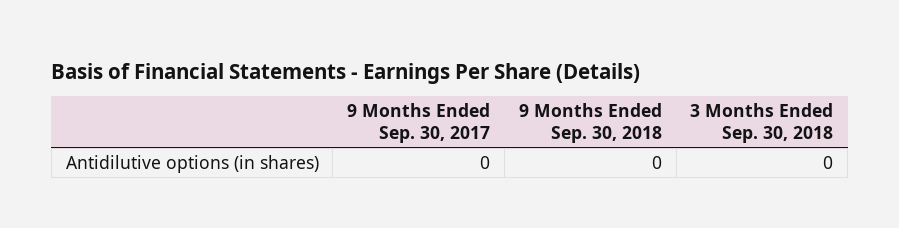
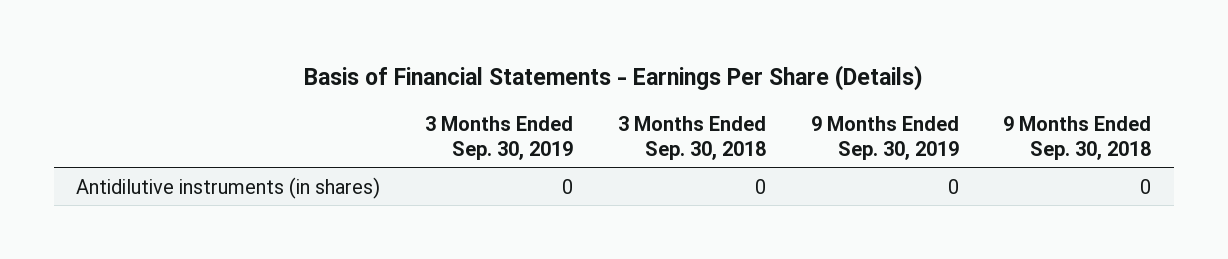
[347,103,491,143] 9 Months Ended Sep. 30, 2017 -> none
none -> [425,115,574,161] 3 Months Ended Sep. 30, 2019
none -> [810,115,959,161] 9 Months Ended Sep. 30, 2019
[65,155,319,174] Antidilutive options (in shares) -> [76,176,381,199] Antidilutive instruments (in shares)

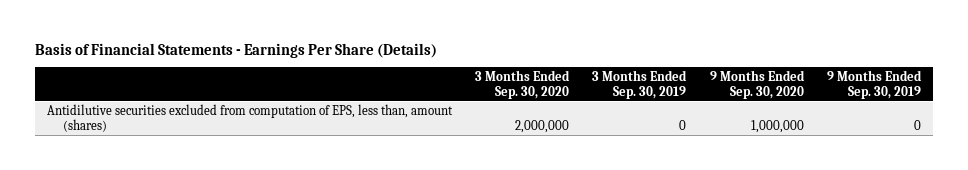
[617,115,766,161] 3 Months Ended Sep. 30, 2018 -> none
[1003,115,1152,161] 9 Months Ended Sep. 30, 2018 -> none
none -> [475,69,571,99] 3 Months Ended Sep. 30, 2020
none -> [709,69,805,99] 9 Months Ended Sep. 30, 2020
[76,176,381,199] Antidilutive instruments (in shares) -> [46,104,453,133] Antidilutive securities excluded from computation of EPS, less than, amount (shares)

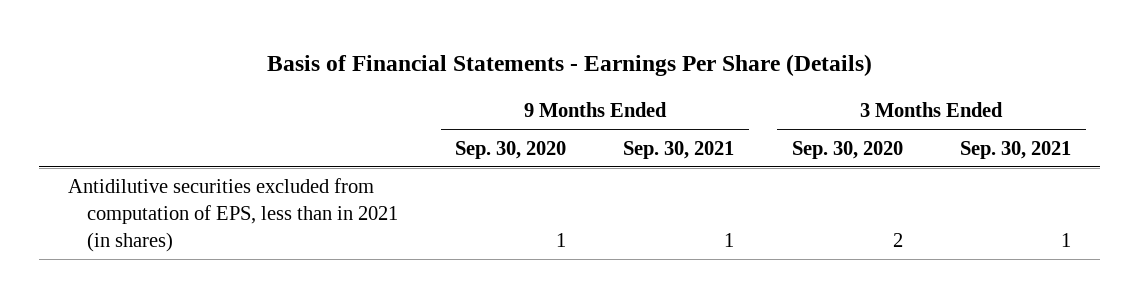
[592,69,688,99] 3 Months Ended Sep. 30, 2019 -> none
[826,69,922,99] 9 Months Ended Sep. 30, 2019 -> none
none -> [623,140,735,159] Sep. 30, 2021
none -> [960,140,1072,159] Sep. 30, 2021
[46,104,453,133] Antidilutive securities excluded from computation of EPS, less than, amount (shares) -> [67,178,398,252] Antidilutive securities excluded from computation of EPS, less than in 2021 (in shares)
[515,120,570,134] 2,000,000 -> [892,232,903,247] 2
[750,120,804,134] 1,000,000 -> [555,232,566,247] 1

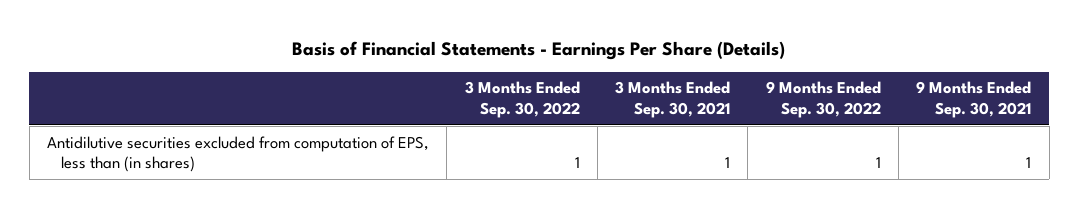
[454,140,566,159] Sep. 30, 2020 -> none
[791,140,903,159] Sep. 30, 2020 -> none
none -> [464,81,580,118] 3 Months Ended Sep. 30, 2022
none -> [765,81,881,118] 9 Months Ended Sep. 30, 2022
[67,178,398,252] Antidilutive securities excluded from computation of EPS, less than in 2021 (in shares) -> [46,135,429,173] Antidilutive securities excluded from computation of EPS, less than (in shares)

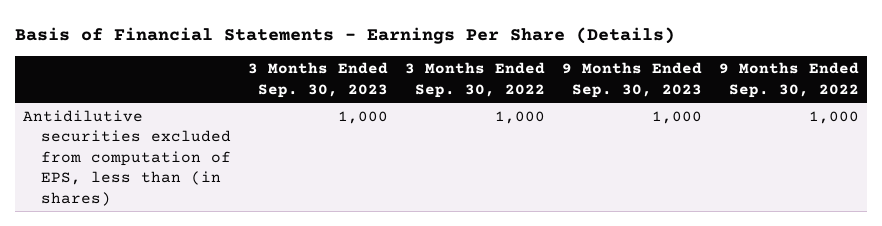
[615,81,731,118] 3 Months Ended Sep. 30, 2021 -> none
[916,81,1032,118] 9 Months Ended Sep. 30, 2021 -> none
none -> [248,62,389,98] 3 Months Ended Sep. 30, 2023
none -> [561,62,702,98] 9 Months Ended Sep. 30, 2023
[574,157,580,169] 1 -> [494,110,545,124] 1,000
[875,157,881,169] 1 -> [808,110,859,124] 1,000

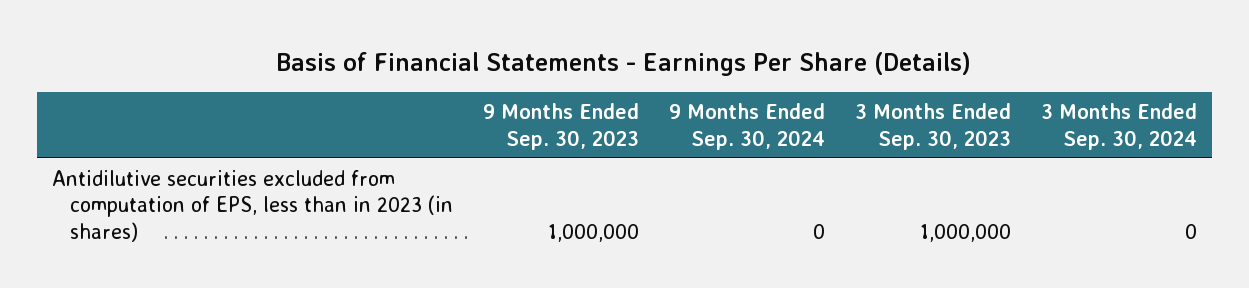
[404,62,545,98] 3 Months Ended Sep. 30, 2022 -> none
[718,62,859,98] 9 Months Ended Sep. 30, 2022 -> none
none -> [668,103,825,150] 9 Months Ended Sep. 30, 2024
none -> [1040,103,1197,150] 3 Months Ended Sep. 30, 2024
[23,109,232,207] Antidilutive securities excluded from computation of EPS, less than (in shares) -> [51,169,453,243] Antidilutive securities excluded from computation of EPS, less than in 2023 (in shares)
[338,110,389,124] 1,000 -> [919,224,1011,243] 1,000,000
[651,110,702,124] 1,000 -> [547,224,639,243] 1,000,000

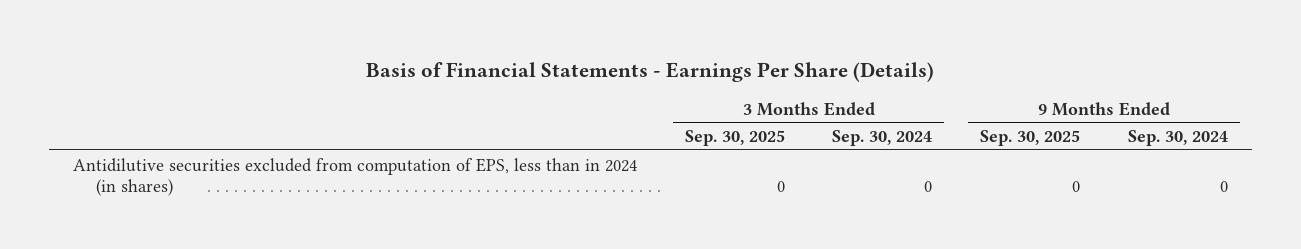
[482,103,639,150] 9 Months Ended Sep. 30, 2023 -> none
[854,103,1011,150] 3 Months Ended Sep. 30, 2023 -> none
none -> [684,130,785,147] Sep. 30, 2025
none -> [980,130,1081,147] Sep. 30, 2025
[51,169,453,243] Antidilutive securities excluded from computation of EPS, less than in 2023 (in shares) -> [72,157,637,197] Antidilutive securities excluded from computation of EPS, less than in 2024 (in shares)

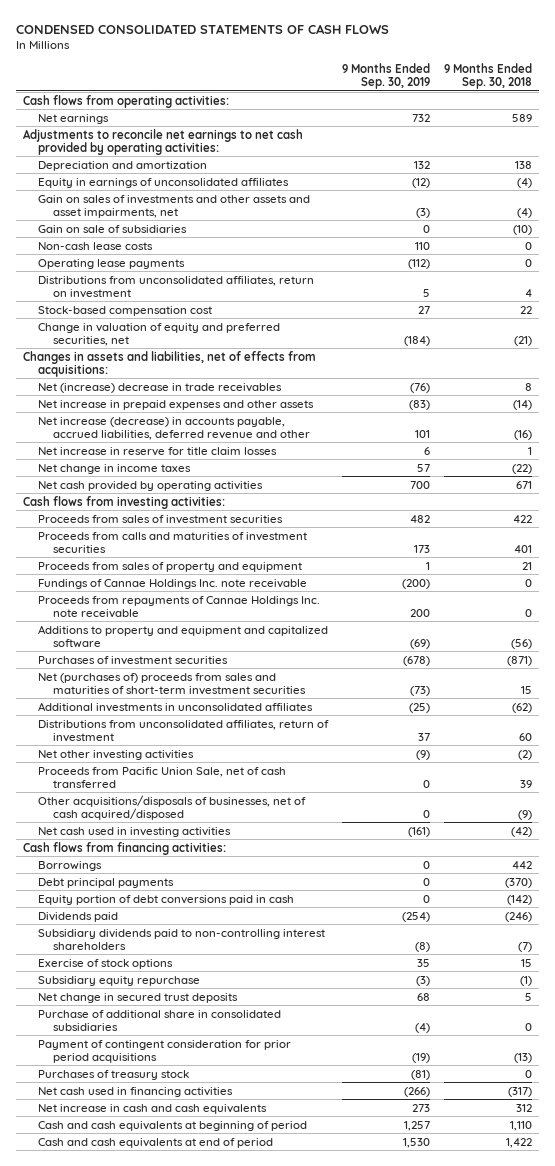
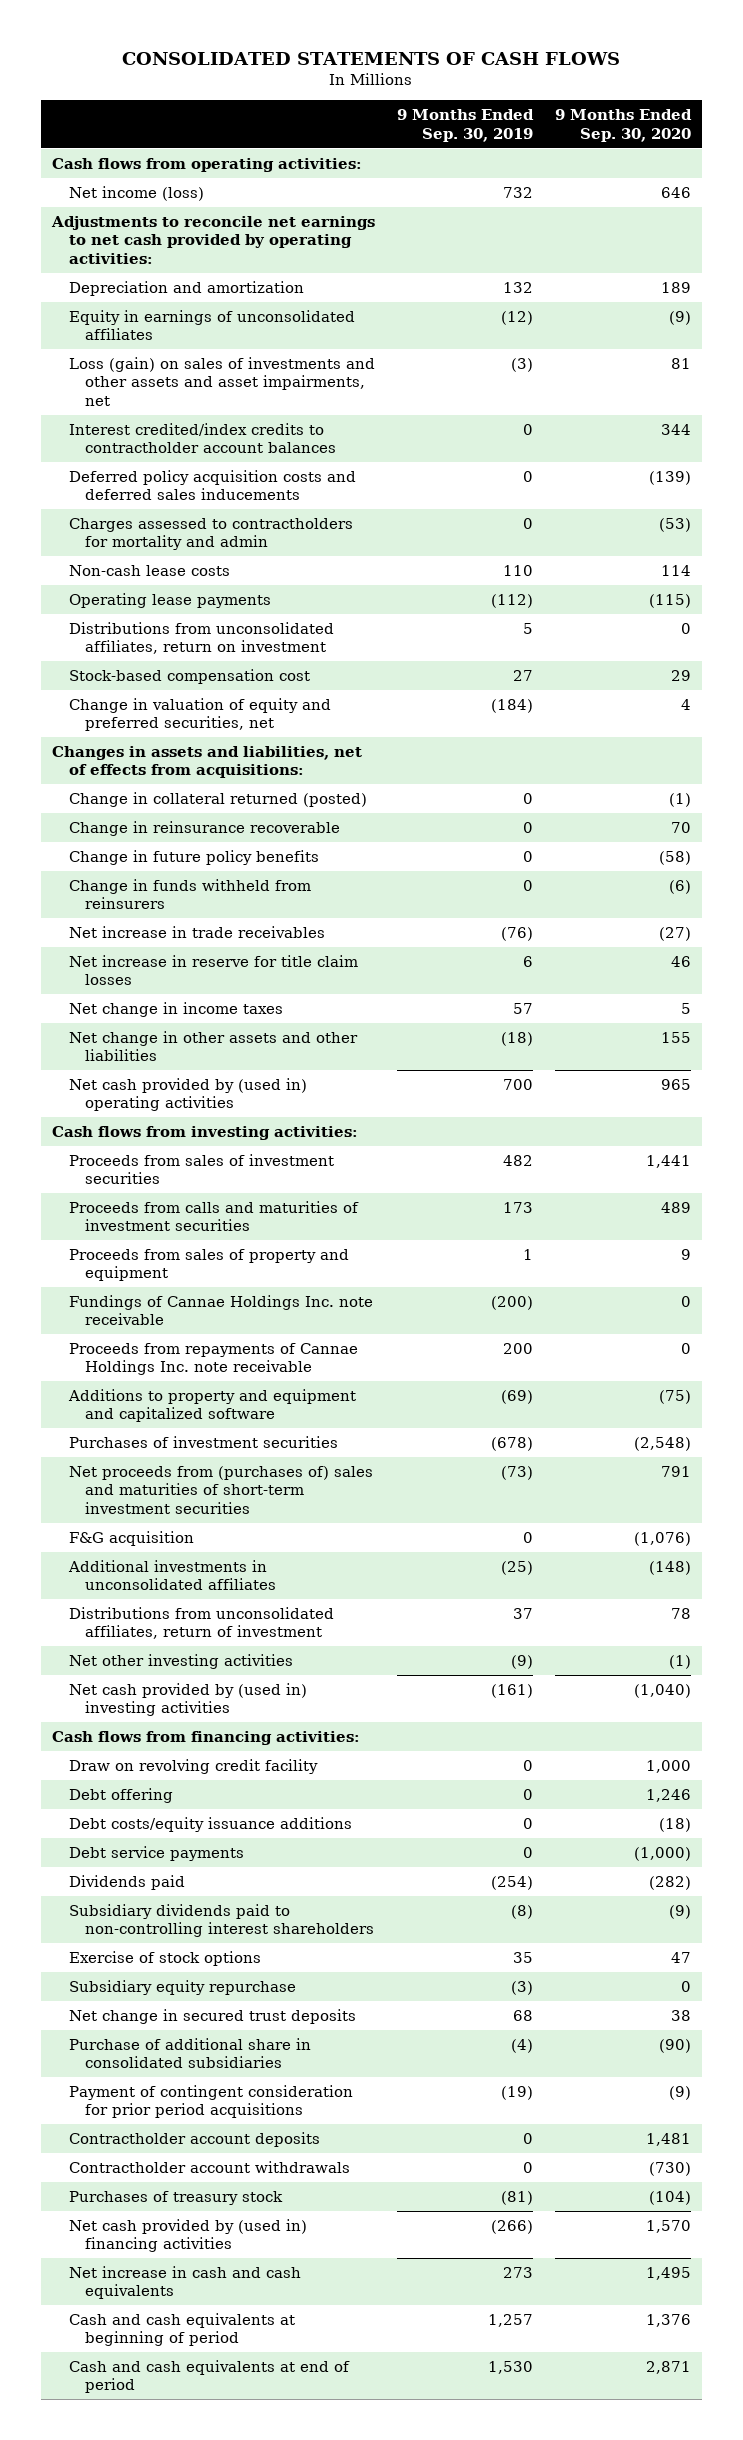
[16,23,390,34] CONDENSED CONSOLIDATED STATEMENTS OF CASH FLOWS -> [122,51,621,65] CONSOLIDATED STATEMENTS OF CASH FLOWS
[444,63,533,90] 9 Months Ended Sep. 30, 2018 -> none
none -> [554,109,692,142] 9 Months Ended Sep. 30, 2020
[38,113,110,124] Net earnings -> [68,185,204,201] Net income (loss)
[38,224,188,233] Gain on sale of subsidiaries -> none
[38,194,311,218] Gain on sales of investments and other assets and asset impairments, net -> [68,356,375,407] Loss (gain) on sales of investments and other assets and asset impairments, net
none -> [68,422,337,454] Interest credited/index credits to contractholder account balances
none -> [68,469,356,501] Deferred policy acquisition costs and deferred sales inducements
none -> [68,517,353,551] Charges assessed to contractholders for mortality and admin
[38,399,315,410] Net increase in prepaid expenses and other assets -> none
[38,416,311,440] Net increase (decrease) in accounts payable, accrued liabilities, deferred revenue and other -> none
none -> [68,791,367,807] Change in collateral returned (posted)
none -> [68,820,340,836] Change in reinsurance recoverable
none -> [68,849,319,865] Change in future policy benefits
none -> [68,878,311,910] Change in funds withheld from reinsurers
[38,382,283,393] Net (increase) decrease in trade receivables -> [68,925,325,938] Net increase in trade receivables
none -> [68,1030,358,1062] Net change in other assets and other liabilities
[38,480,264,491] Net cash provided by operating activities -> [68,1077,307,1112] Net cash provided by (used in) operating activities
[38,672,307,695] Net (purchases of) proceeds from sales and maturities of short-term investment securities -> [68,1465,373,1515] Net proceeds from (purchases of) sales and maturities of short-term investment securities
none -> [68,1530,194,1546] F&G acquisition
[38,766,287,788] Proceeds from Pacific Union Sale, net of cash transferred -> none
[38,794,307,820] Other acquisitions/disposals of businesses, net of cash acquired/disposed -> none
[38,826,232,837] Net cash used in investing activities -> [68,1682,307,1717] Net cash provided by (used in) investing activities
[38,860,103,871] Borrowings -> none
[38,894,295,905] Equity portion of debt conversions paid in cash -> none
none -> [68,1758,318,1774] Draw on revolving credit facility
none -> [68,1787,173,1803] Debt offering
none -> [68,1816,352,1832] Debt costs/equity issuance additions
[38,877,175,888] Debt principal payments -> [68,1845,244,1861] Debt service payments
none -> [68,2131,320,2147] Contractholder account deposits
none -> [68,2160,350,2173] Contractholder account withdrawals
[38,1086,234,1097] Net cash used in financing activities -> [68,2218,307,2253] Net cash provided by (used in) financing activities

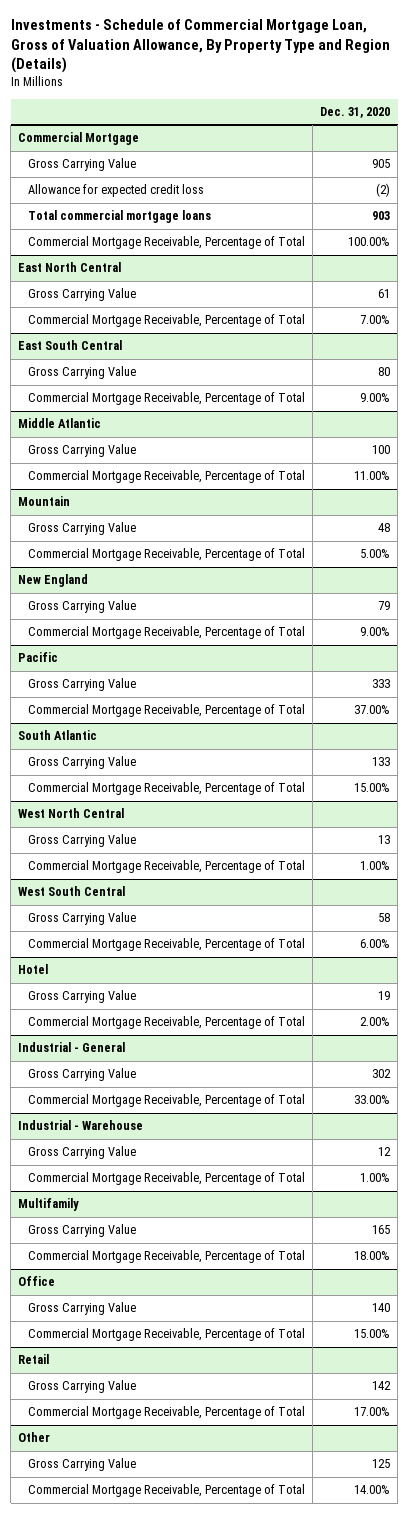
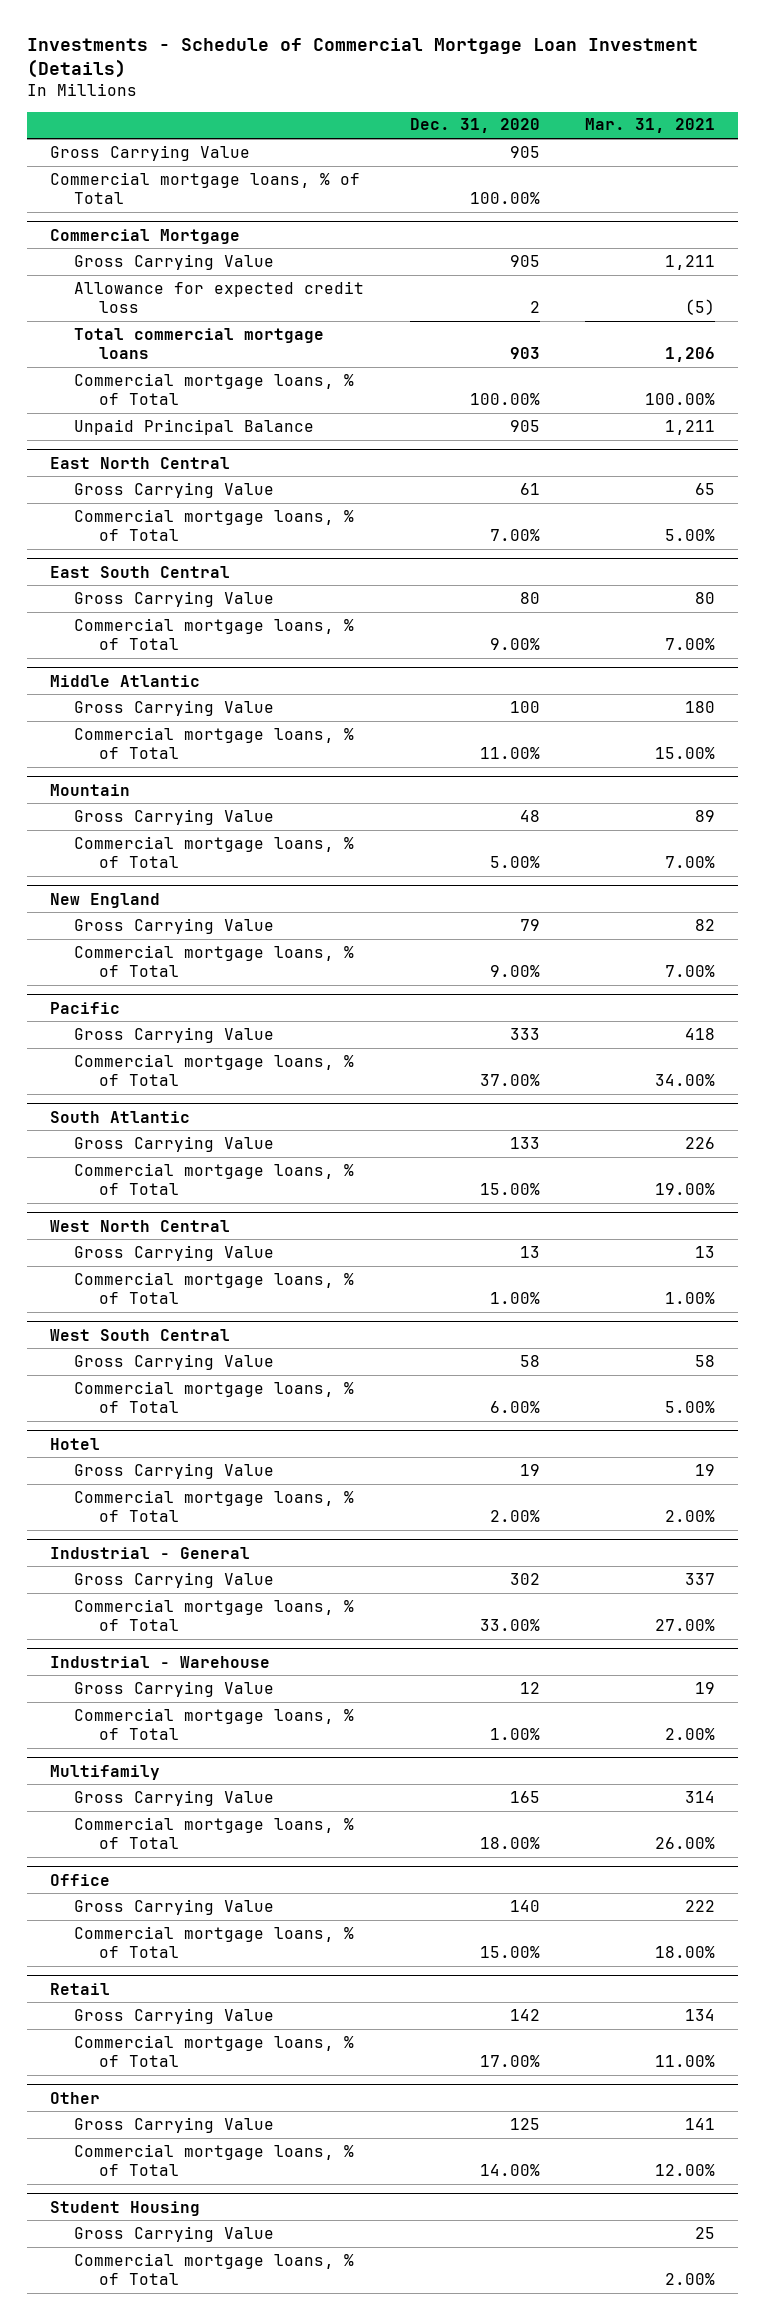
[10,19,390,74] Investments - Schedule of Commercial Mortgage Loan, Gross of Valuation Allowance, By Property Type and Region (Details) -> [26,38,698,79] Investments - Schedule of Commercial Mortgage Loan Investment (Details)
none -> [584,118,715,134] Mar. 31, 2021
none -> [49,144,250,161] Gross Carrying Value
none -> [49,171,360,205] Commercial mortgage loans, % of Total
[376,183,391,198] (2) -> [529,301,540,314] 2
[28,236,306,250] Commercial Mortgage Receivable, Percentage of Total -> [74,372,355,406] Commercial mortgage loans, % of Total
none -> [74,418,315,435] Unpaid Principal Balance
[28,314,306,328] Commercial Mortgage Receivable, Percentage of Total -> [74,508,355,542] Commercial mortgage loans, % of Total
[28,392,306,406] Commercial Mortgage Receivable, Percentage of Total -> [74,617,355,651] Commercial mortgage loans, % of Total
[28,470,306,484] Commercial Mortgage Receivable, Percentage of Total -> [74,726,355,760] Commercial mortgage loans, % of Total
[28,548,306,562] Commercial Mortgage Receivable, Percentage of Total -> [74,835,355,869] Commercial mortgage loans, % of Total
[28,626,306,640] Commercial Mortgage Receivable, Percentage of Total -> [74,944,355,978] Commercial mortgage loans, % of Total
[28,704,306,718] Commercial Mortgage Receivable, Percentage of Total -> [74,1053,355,1087] Commercial mortgage loans, % of Total
[28,782,306,796] Commercial Mortgage Receivable, Percentage of Total -> [74,1162,355,1196] Commercial mortgage loans, % of Total
[28,860,306,874] Commercial Mortgage Receivable, Percentage of Total -> [74,1271,355,1305] Commercial mortgage loans, % of Total
[28,938,306,952] Commercial Mortgage Receivable, Percentage of Total -> [74,1380,355,1414] Commercial mortgage loans, % of Total
[28,1016,306,1030] Commercial Mortgage Receivable, Percentage of Total -> [74,1489,355,1523] Commercial mortgage loans, % of Total
[28,1094,306,1108] Commercial Mortgage Receivable, Percentage of Total -> [74,1598,355,1632] Commercial mortgage loans, % of Total
[28,1172,306,1186] Commercial Mortgage Receivable, Percentage of Total -> [74,1707,355,1741] Commercial mortgage loans, % of Total
[28,1250,306,1264] Commercial Mortgage Receivable, Percentage of Total -> [74,1816,355,1850] Commercial mortgage loans, % of Total
[28,1328,306,1342] Commercial Mortgage Receivable, Percentage of Total -> [74,1925,355,1959] Commercial mortgage loans, % of Total
[28,1406,306,1420] Commercial Mortgage Receivable, Percentage of Total -> [74,2034,355,2068] Commercial mortgage loans, % of Total
[28,1484,306,1498] Commercial Mortgage Receivable, Percentage of Total -> [74,2143,355,2177] Commercial mortgage loans, % of Total
none -> [49,2200,200,2216] Student Housing
none -> [74,2225,275,2242] Gross Carrying Value
none -> [74,2252,355,2286] Commercial mortgage loans, % of Total

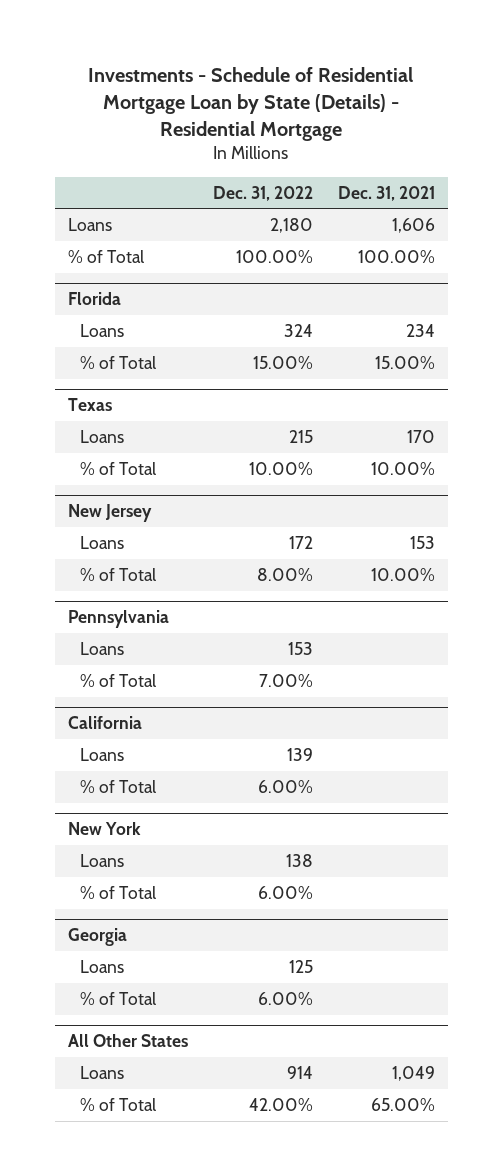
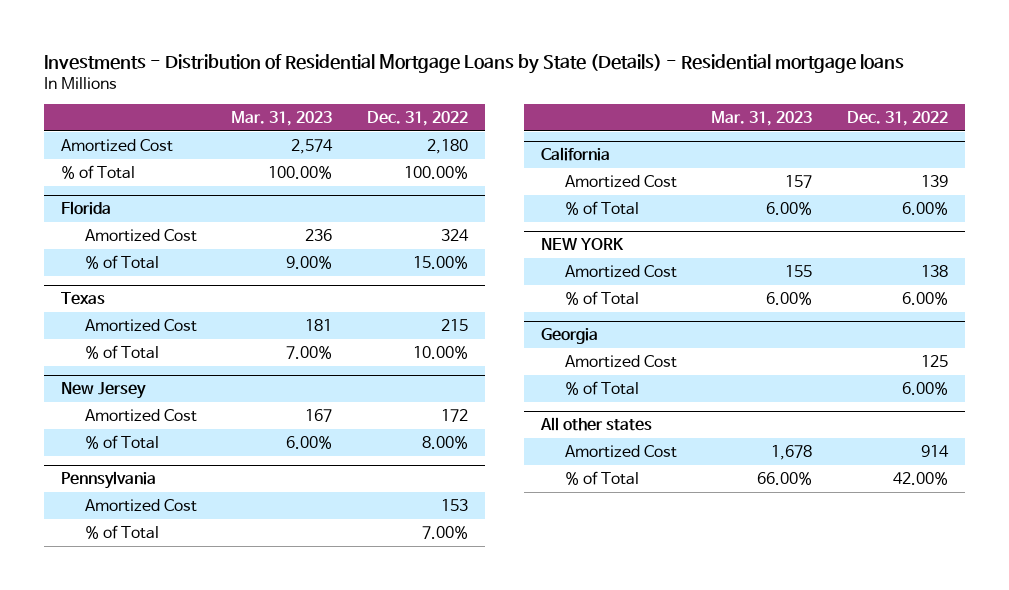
[88,66,414,141] Investments - Schedule of Residential Mortgage Loan by State (Details) - Residential Mortgage -> [43,53,904,74] Investments - Distribution of Residential Mortgage Loans by State (Details) - Residential mortgage loans
[338,185,436,201] Dec. 31, 2021 -> none
none -> [231,111,333,127] Mar. 31, 2023
[67,217,112,231] Loans -> [61,138,174,152] Amortized Cost
[79,323,124,337] Loans -> [84,228,197,242] Amortized Cost
[79,429,124,443] Loans -> [84,318,197,332] Amortized Cost
[79,535,124,549] Loans -> [84,408,197,422] Amortized Cost
[79,641,124,655] Loans -> [84,498,197,512] Amortized Cost
[79,747,124,761] Loans -> [564,174,677,188] Amortized Cost
[67,822,141,836] New York -> [540,237,624,250] NEW YORK
[79,853,124,867] Loans -> [564,264,677,278] Amortized Cost
[79,959,124,973] Loans -> [564,354,677,368] Amortized Cost
[67,1034,188,1048] All Other States -> [539,416,652,431] All other states
[79,1065,124,1079] Loans -> [564,444,677,458] Amortized Cost

